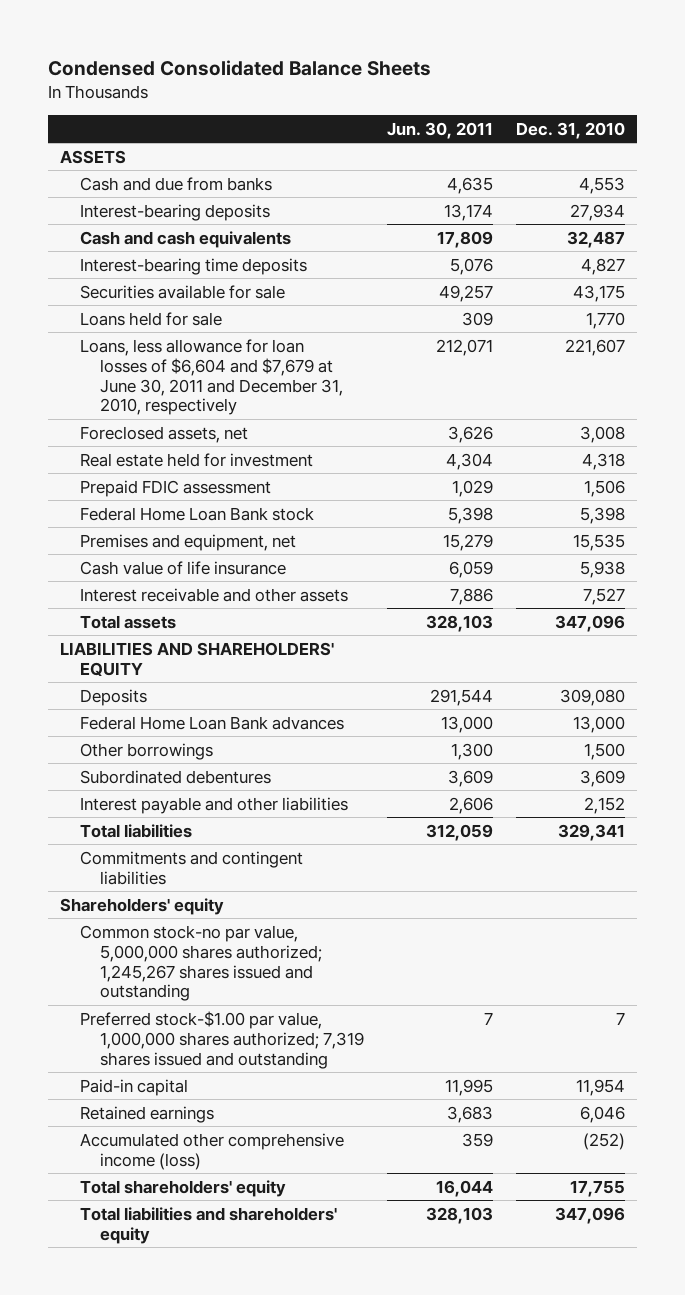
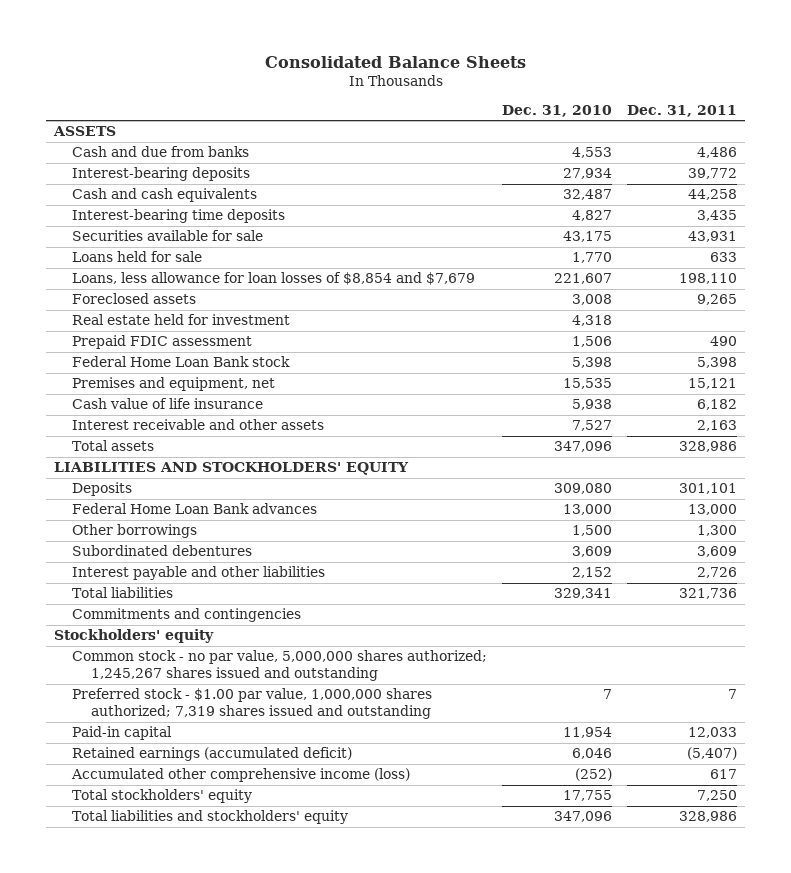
[48,59,432,76] Condensed Consolidated Balance Sheets -> [264,55,526,68] Consolidated Balance Sheets
[387,121,494,139] Jun. 30, 2011 -> none
none -> [627,105,738,118] Dec. 31, 2011
[80,338,344,416] Loans, less allowance for loan losses of $6,604 and $7,679 at June 30, 2011 and December 31, 2010, respectively -> [72,272,476,286] Loans, less allowance for loan losses of $8,854 and $7,679
[80,425,249,443] Foreclosed assets, net -> [72,293,197,305] Foreclosed assets
[59,641,334,676] LIABILITIES AND SHAREHOLDERS' EQUITY -> [53,462,409,476] LIABILITIES AND STOCKHOLDERS' EQUITY
[80,850,304,885] Commitments and contingent liabilities -> [72,608,302,623] Commitments and contingencies
[59,897,224,915] Shareholders' equity -> [53,629,214,644] Stockholders' equity
[80,924,323,1002] Common stock-no par value, 5,000,000 shares authorized; 1,245,267 shares issued and outstanding -> [72,650,488,682] Common stock - no par value, 5,000,000 shares authorized; 1,245,267 shares issued and outstanding
[80,1010,365,1069] Preferred stock-$1.00 par value, 1,000,000 shares authorized; 7,319 shares issued and outstanding -> [72,688,433,720] Preferred stock - $1.00 par value, 1,000,000 shares authorized; 7,319 shares issued and outstanding
[80,1105,215,1123] Retained earnings -> [72,747,353,762] Retained earnings (accumulated deficit)
[80,1179,287,1197] Total shareholders' equity -> [72,789,253,804] Total stockholders' equity
[80,1206,338,1244] Total liabilities and shareholders' equity -> [72,810,349,825] Total liabilities and stockholders' equity

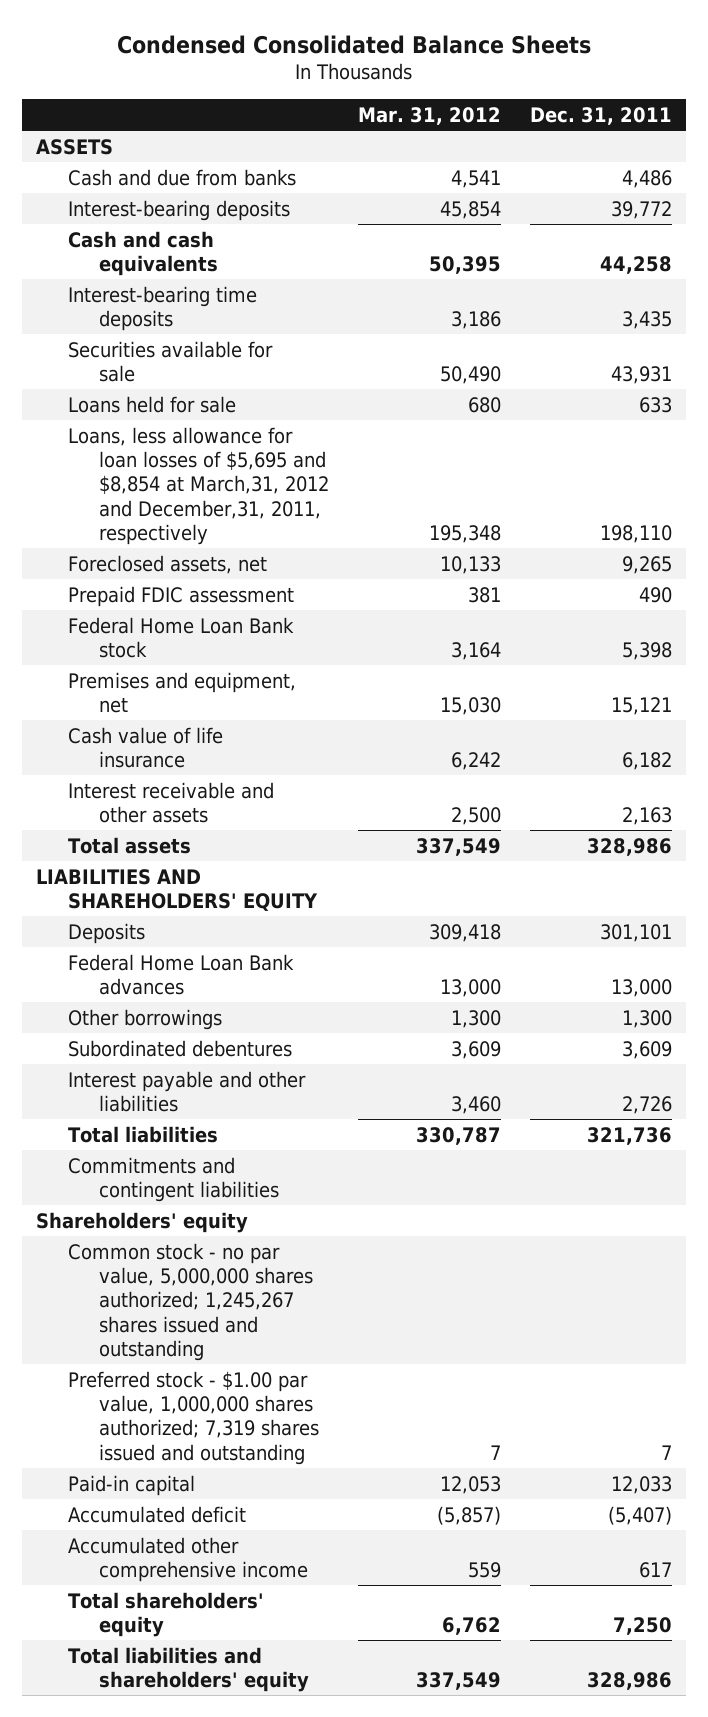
[264,55,526,68] Consolidated Balance Sheets -> [116,34,591,54] Condensed Consolidated Balance Sheets
[502,105,613,118] Dec. 31, 2010 -> none
none -> [358,107,502,126] Mar. 31, 2012
[72,314,291,326] Real estate held for investment -> none
[72,272,476,286] Loans, less allowance for loan losses of $8,854 and $7,679 -> [67,426,330,545] Loans, less allowance for loan losses of $5,695 and $8,854 at March,31, 2012 and December,31, 2011, respectively
[72,293,197,305] Foreclosed assets -> [67,554,267,574] Foreclosed assets, net
[53,462,409,476] LIABILITIES AND STOCKHOLDERS' EQUITY -> [35,868,318,912] LIABILITIES AND SHAREHOLDERS' EQUITY
[72,608,302,623] Commitments and contingencies -> [67,1156,280,1203] Commitments and contingent liabilities
[53,629,214,644] Stockholders' equity -> [35,1211,248,1233] Shareholders' equity
[72,747,353,762] Retained earnings (accumulated deficit) -> [67,1505,246,1523] Accumulated deficit
[71,768,411,783] Accumulated other comprehensive income (loss) -> [67,1536,309,1583] Accumulated other comprehensive income
[72,789,253,804] Total stockholders' equity -> [67,1591,264,1638] Total shareholders' equity
[72,810,349,825] Total liabilities and stockholders' equity -> [67,1646,310,1693] Total liabilities and shareholders' equity

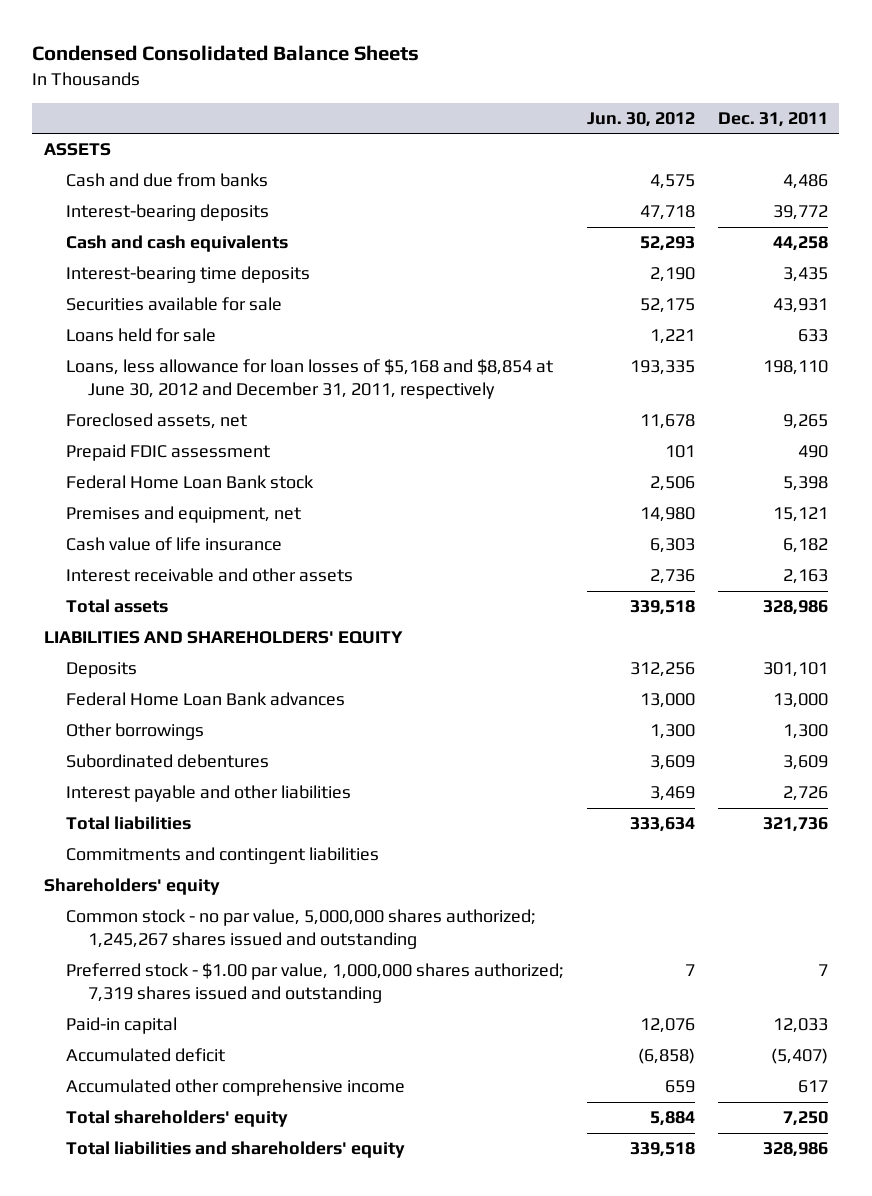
[358,107,502,126] Mar. 31, 2012 -> none
none -> [586,111,695,127] Jun. 30, 2012
[67,426,330,545] Loans, less allowance for loan losses of $5,695 and $8,854 at March,31, 2012 and December,31, 2011, respectively -> [65,359,553,400] Loans, less allowance for loan losses of $5,168 and $8,854 at June 30, 2012 and December 31, 2011, respectively

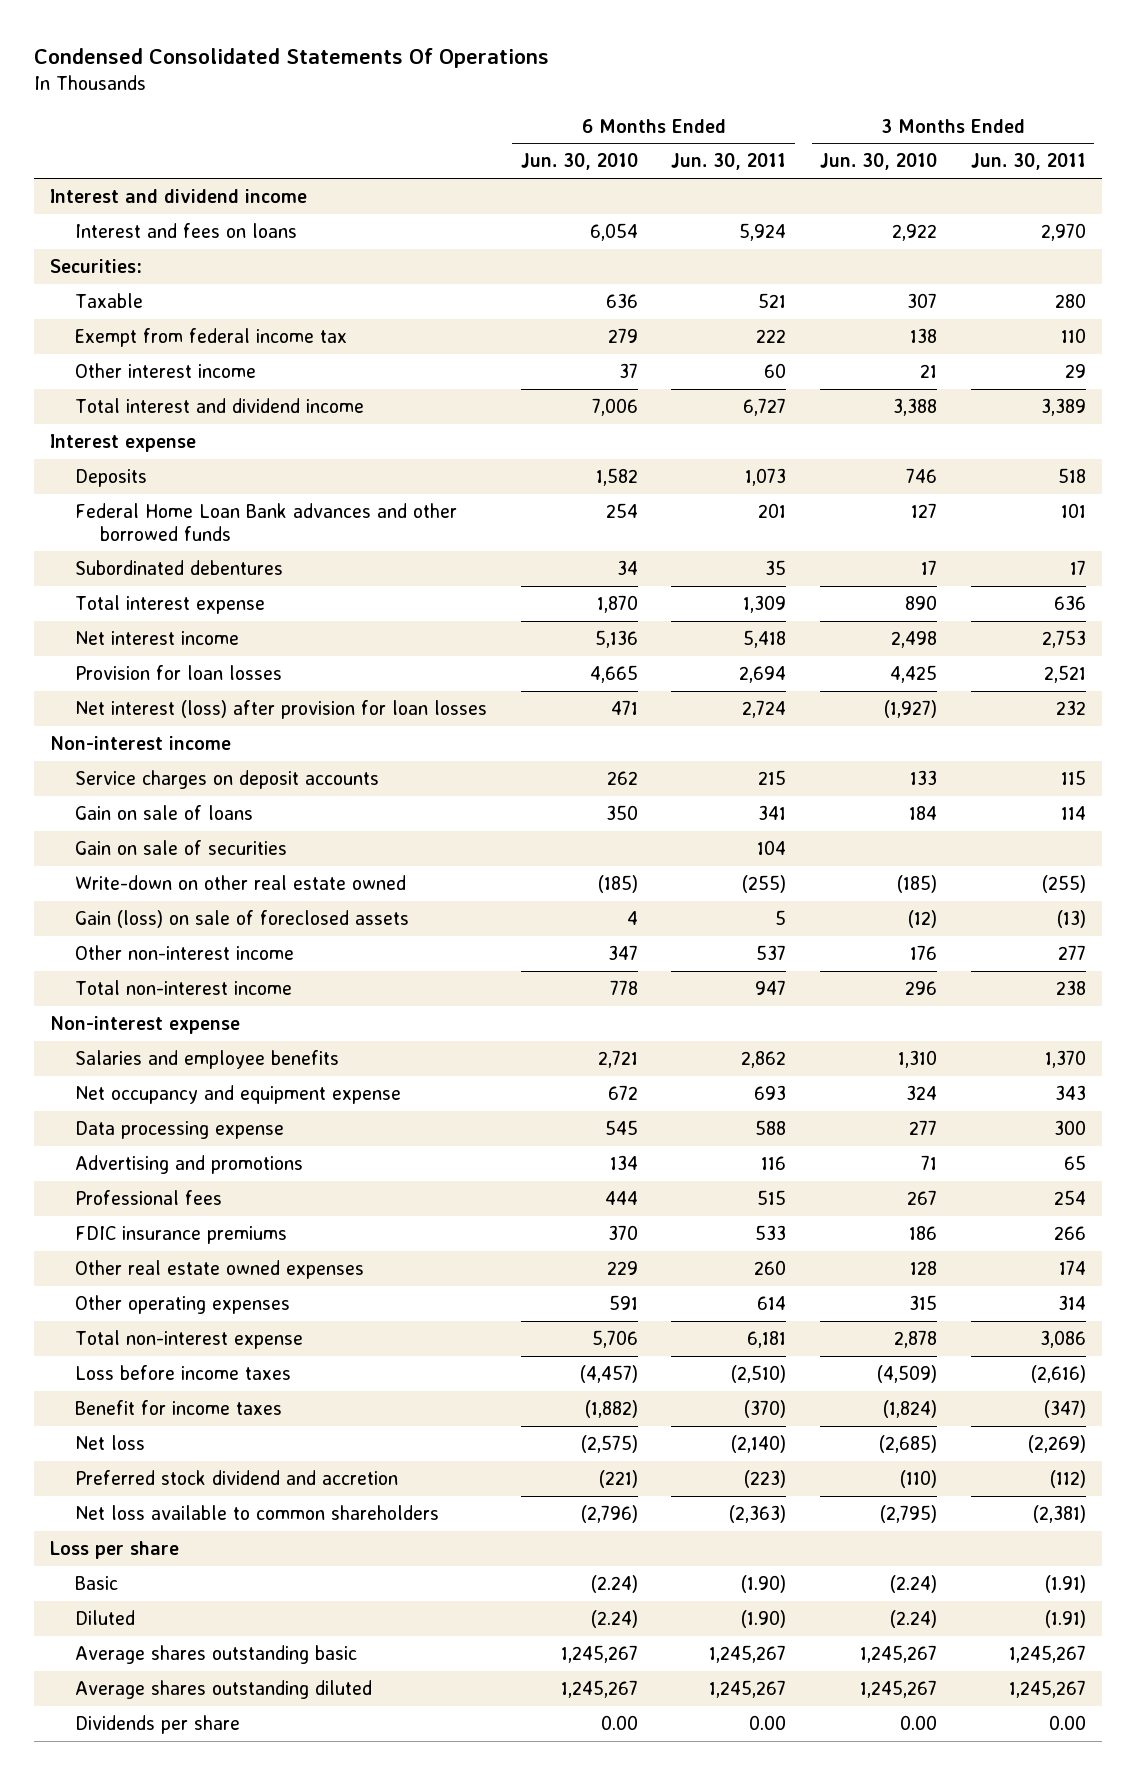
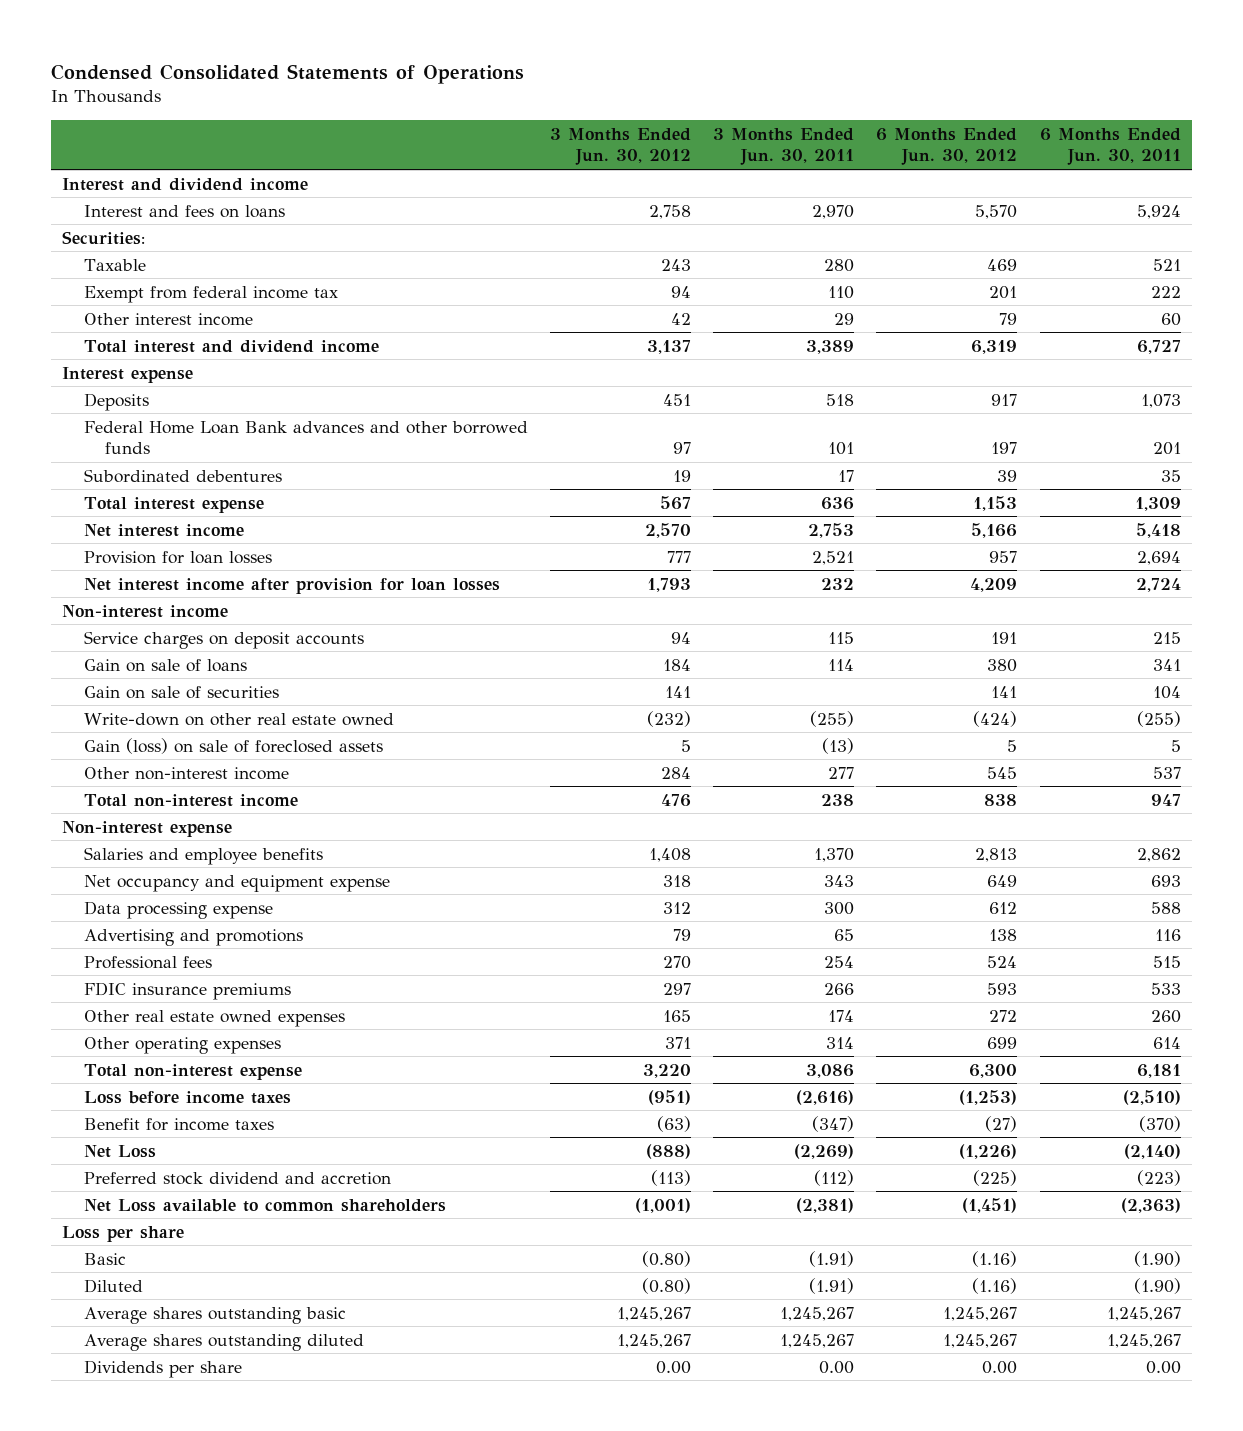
[33,47,549,68] Condensed Consolidated Statements Of Operations -> [51,63,525,84] Condensed Consolidated Statements of Operations
[520,153,638,171] Jun. 30, 2010 -> none
[819,153,937,171] Jun. 30, 2010 -> none
none -> [549,127,691,166] 3 Months Ended Jun. 30, 2012
none -> [876,127,1018,166] 6 Months Ended Jun. 30, 2012
[75,699,488,719] Net interest (loss) after provision for loan losses -> [83,577,500,594] Net interest income after provision for loan losses
[75,1434,146,1450] Net loss -> [83,1144,156,1158] Net Loss
[75,1504,440,1520] Net loss available to common shareholders -> [83,1198,446,1212] Net Loss available to common shareholders

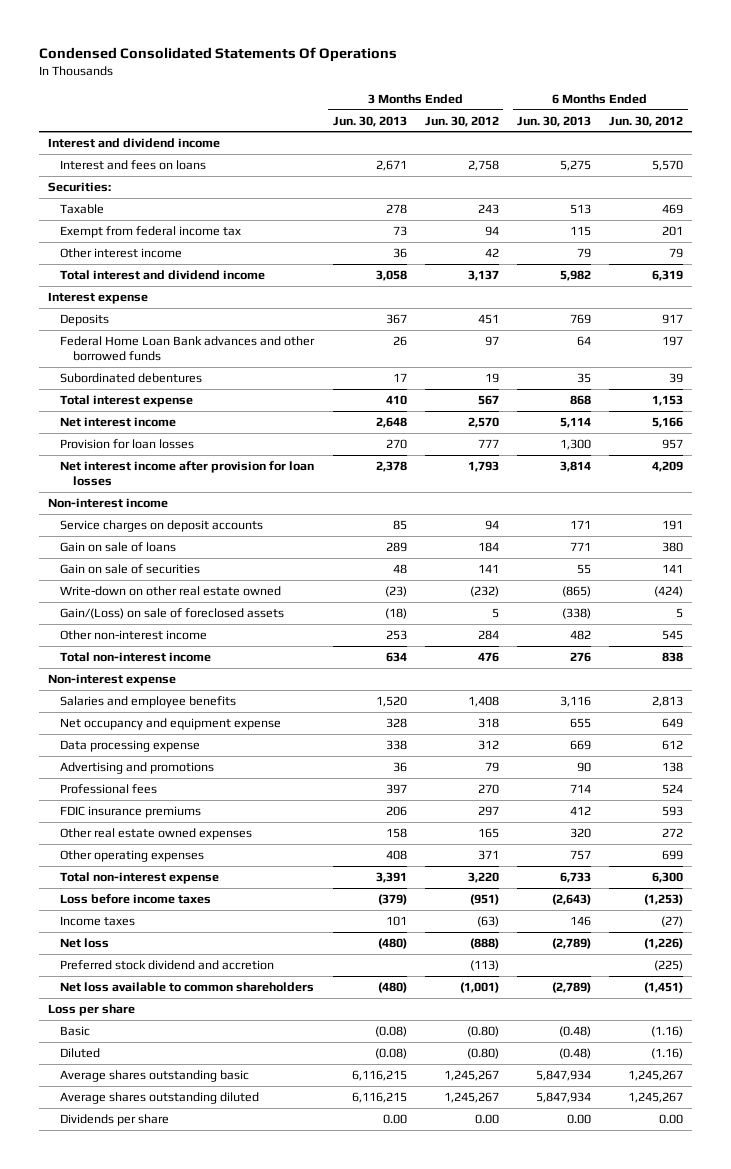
[51,63,525,84] Condensed Consolidated Statements of Operations -> [38,47,397,63] Condensed Consolidated Statements Of Operations
[713,127,855,166] 3 Months Ended Jun. 30, 2011 -> none
[1039,127,1181,166] 6 Months Ended Jun. 30, 2011 -> none
none -> [332,115,407,127] Jun. 30, 2013
none -> [517,115,592,127] Jun. 30, 2013
[83,737,383,754] Gain (loss) on sale of foreclosed assets -> [60,607,285,619] Gain/(Loss) on sale of foreclosed assets
[83,1117,274,1131] Benefit for income taxes -> [60,915,136,926] Income taxes
[83,1144,156,1158] Net Loss -> [60,937,110,948] Net loss
[83,1198,446,1212] Net Loss available to common shareholders -> [60,981,315,992] Net loss available to common shareholders

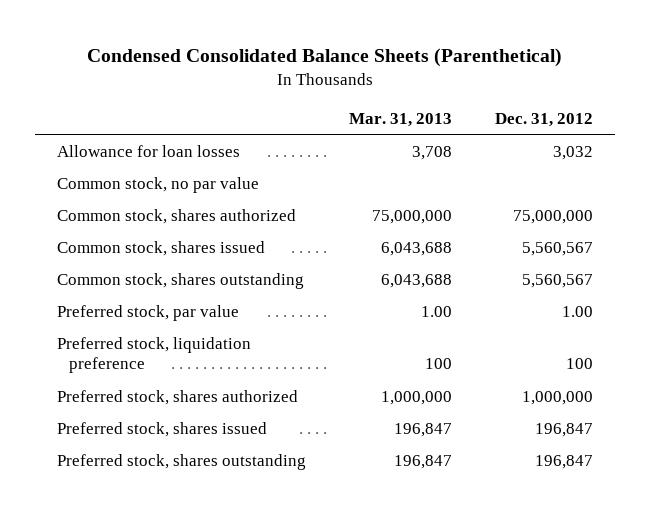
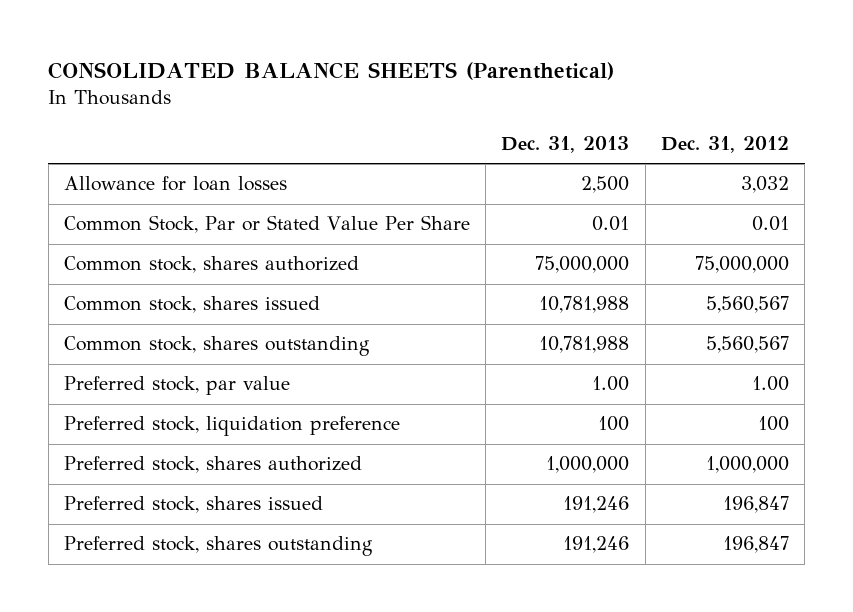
[86,47,562,67] Condensed Consolidated Balance Sheets (Parenthetical) -> [48,62,615,81] CONSOLIDATED BALANCE SHEETS (Parenthetical)
[348,112,452,127] Mar. 31, 2013 -> none
none -> [501,136,630,154] Dec. 31, 2013
[56,176,259,193] Common stock, no par value -> none
none -> [64,215,471,234] Common Stock, Par or Stated Value Per Share

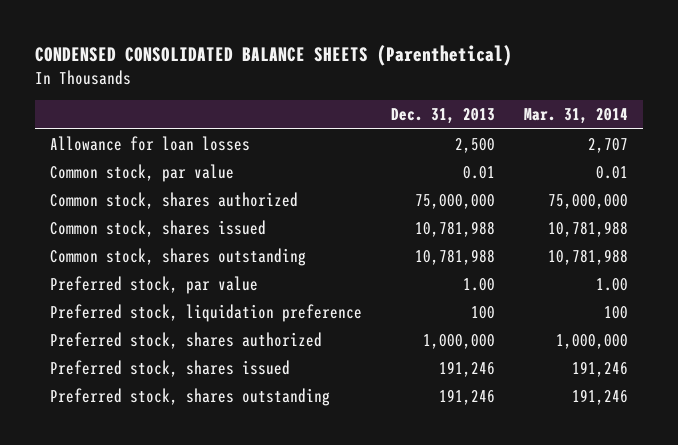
[48,62,615,81] CONSOLIDATED BALANCE SHEETS (Parenthetical) -> [34,45,512,67] CONDENSED CONSOLIDATED BALANCE SHEETS (Parenthetical)
[660,136,789,154] Dec. 31, 2012 -> none
none -> [524,108,629,125] Mar. 31, 2014
[64,215,471,234] Common Stock, Par or Stated Value Per Share -> [49,164,234,183] Common stock, par value

